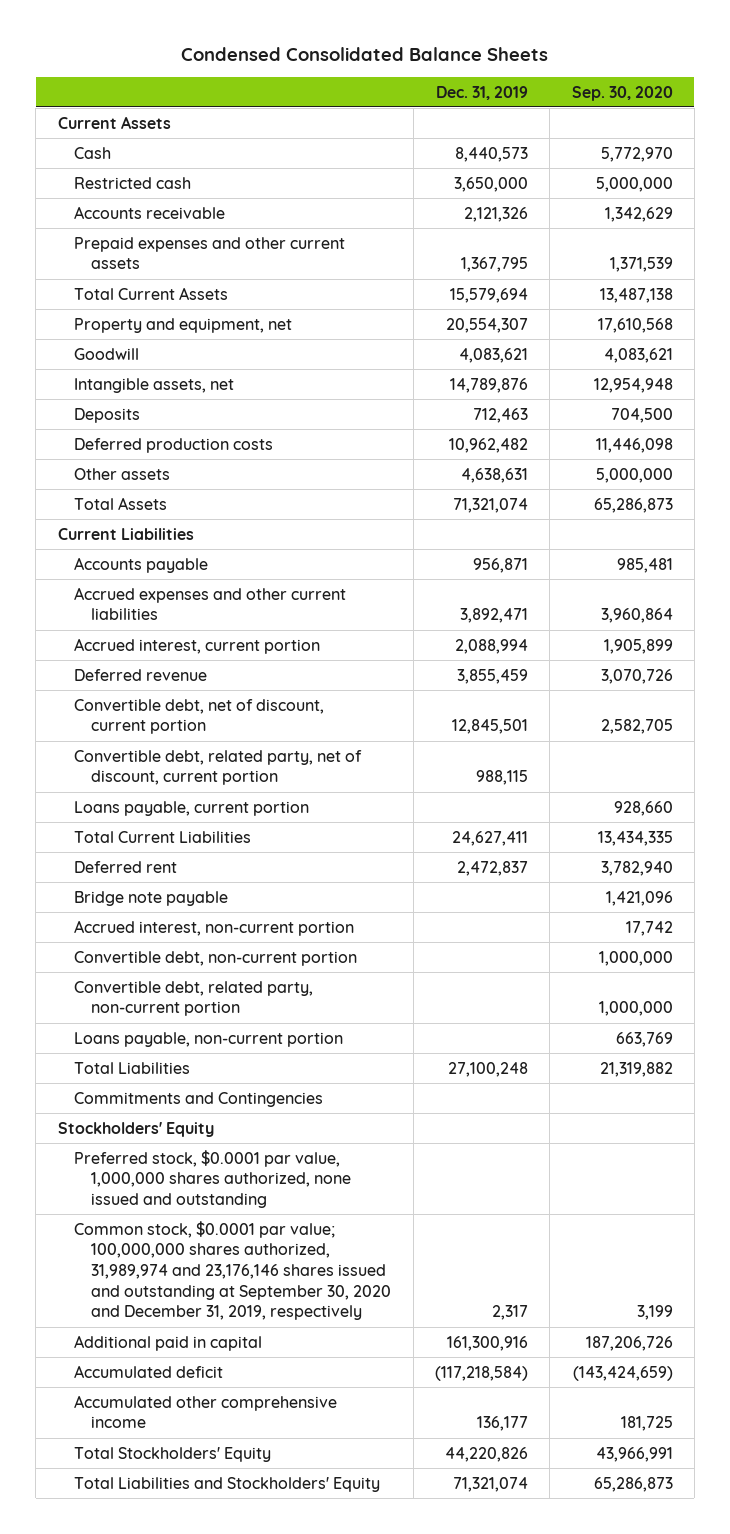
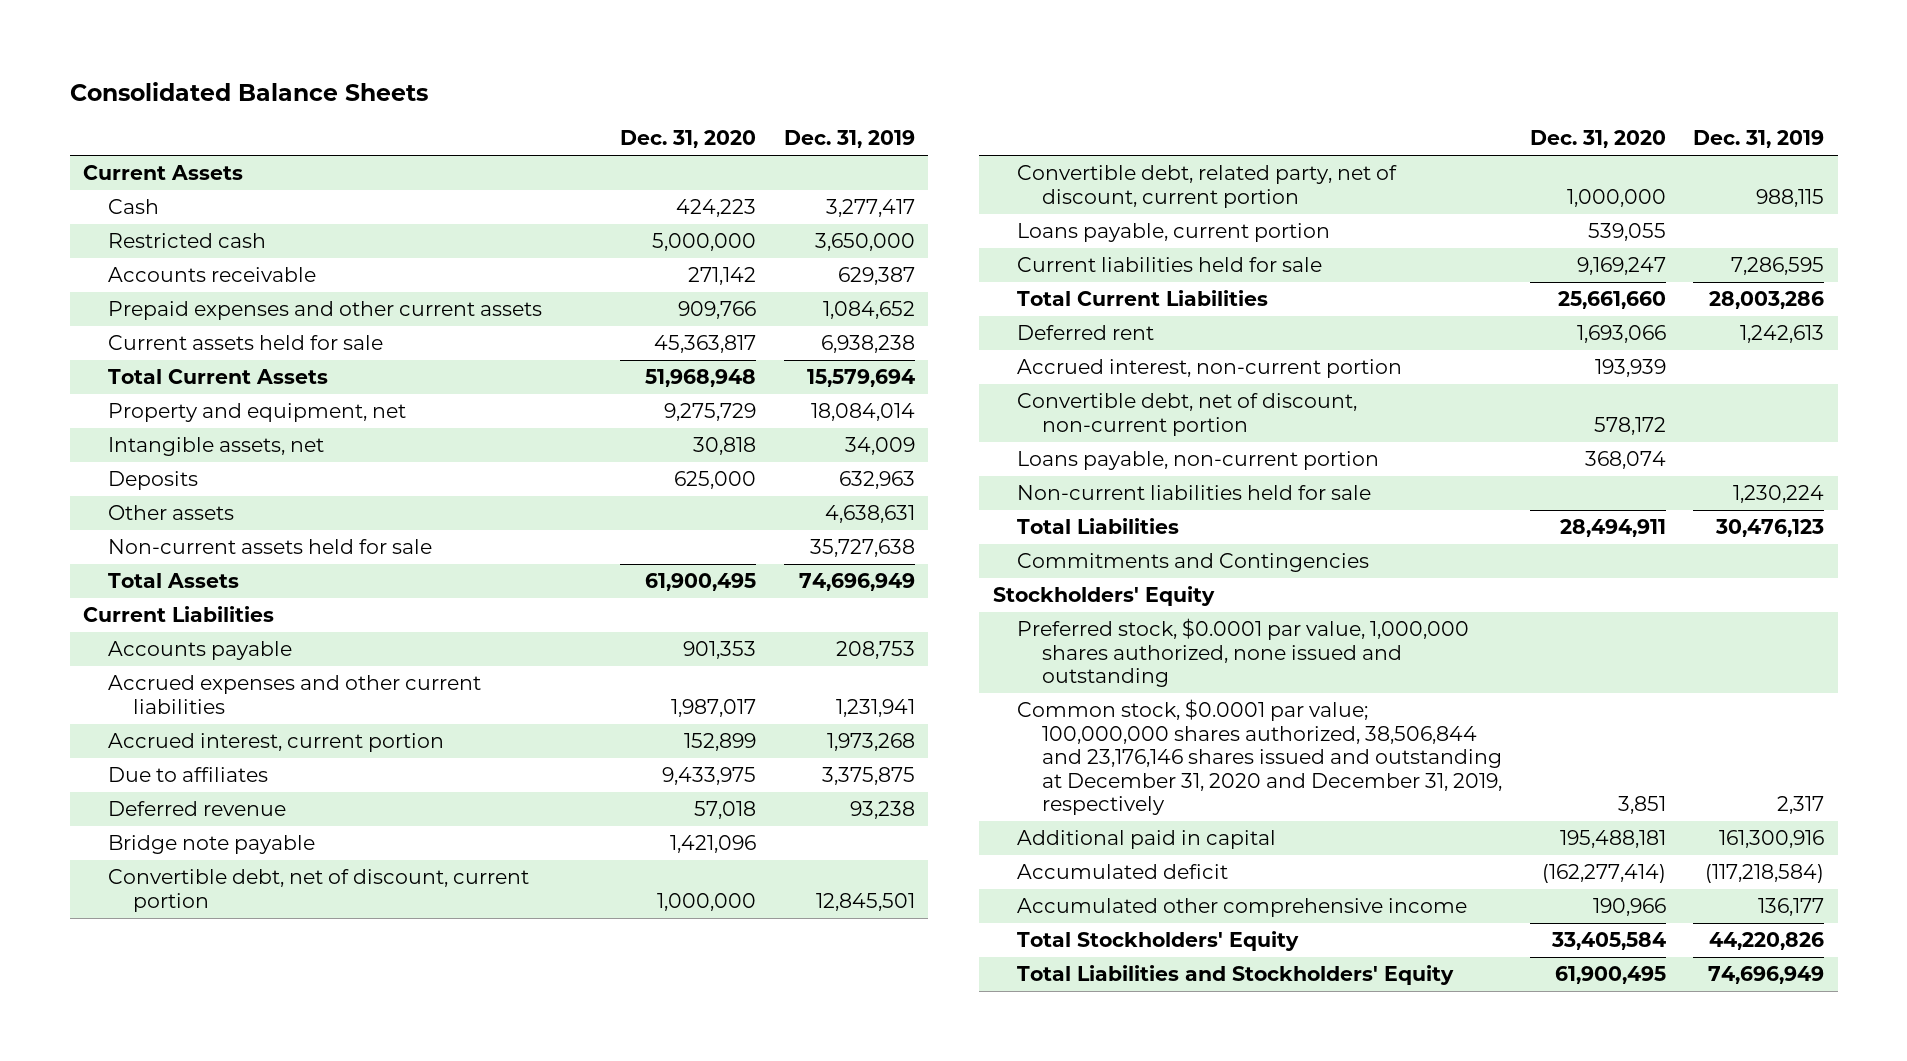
[181,46,549,61] Condensed Consolidated Balance Sheets -> [69,82,428,102] Consolidated Balance Sheets
[571,85,673,101] Sep. 30, 2020 -> none
none -> [620,130,757,149] Dec. 31, 2020
[455,146,529,162] 8,440,573 -> [825,199,915,218] 3,277,417
[464,206,529,222] 2,121,326 -> [837,267,915,286] 629,387
[461,257,529,273] 1,367,795 -> [822,301,915,320] 1,084,652
none -> [108,335,384,351] Current assets held for sale
[74,347,140,360] Goodwill -> none
[74,437,274,453] Deferred production costs -> none
[446,317,529,333] 20,554,307 -> [810,403,915,422] 18,084,014
[450,377,529,393] 14,789,876 -> [844,437,915,456] 34,009
[473,407,529,423] 712,463 -> [838,471,915,490] 632,963
none -> [108,539,433,555] Non-current assets held for sale
[453,497,529,513] 71,321,074 -> [798,573,915,592] 74,696,949
[473,557,529,573] 956,871 -> [835,641,915,660] 208,753
[460,608,529,624] 3,892,471 -> [835,698,915,717] 1,231,941
[455,638,529,654] 2,088,994 -> [826,733,915,752] 1,973,268
none -> [108,767,269,783] Due to affiliates
[457,668,529,684] 3,855,459 -> [849,801,915,820] 93,238
[74,890,229,906] Bridge note payable -> [108,835,316,855] Bridge note payable
none -> [1017,257,1323,273] Current liabilities held for sale
[452,830,529,846] 24,627,411 -> [1708,291,1824,310] 28,003,286
[457,860,529,876] 2,472,837 -> [1739,325,1824,344] 1,242,613
[74,980,314,1017] Convertible debt, related party, non-current portion -> none
[74,950,358,966] Convertible debt, non-current portion -> [1017,393,1358,436] Convertible debt, net of discount, non-current portion
none -> [1017,485,1372,501] Non-current liabilities held for sale
[448,1061,529,1077] 27,100,248 -> [1714,519,1824,538] 30,476,123
[74,1220,392,1321] Common stock, $0.0001 par value; 100,000,000 shares authorized, 31,989,974 and 23,176,146 shares issued and outstanding at September 30, 2020 and December 31, 2019, respectively -> [1017,699,1503,816] Common stock, $0.0001 par value; 100,000,000 shares authorized, 38,506,844 and 23,176,146 shares issued and outstanding at December 31, 2020 and December 31, 2019, respectively
[453,1476,529,1492] 71,321,074 -> [1707,966,1824,985] 74,696,949

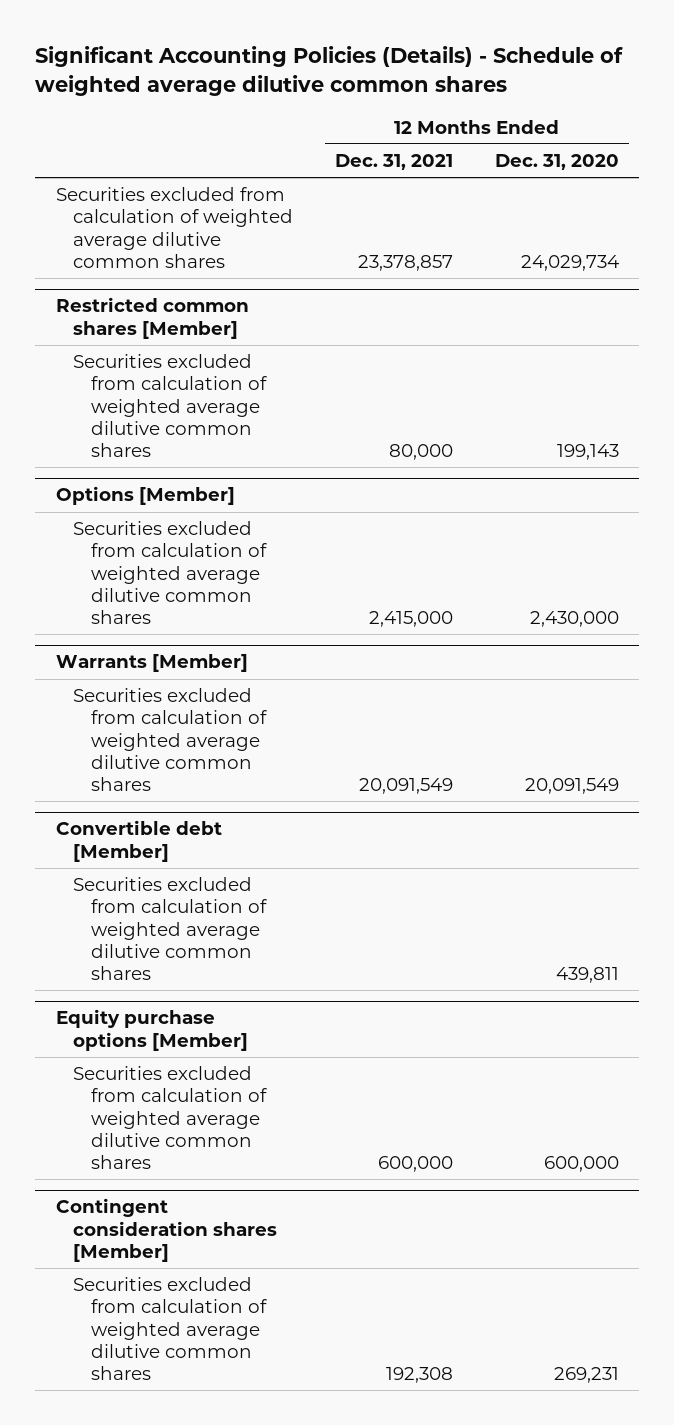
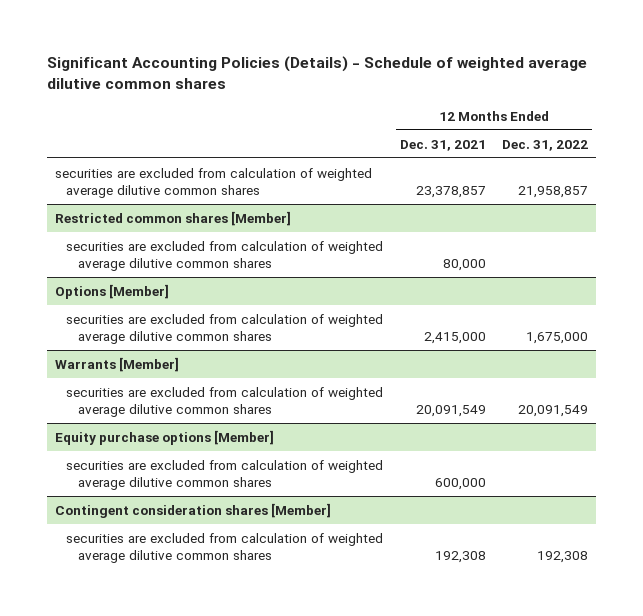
[494,153,619,170] Dec. 31, 2020 -> none
none -> [501,139,588,151] Dec. 31, 2022
[55,187,294,268] Securities excluded from calculation of weighted average dilutive common shares -> [54,167,372,198] securities are excluded from calculation of weighted average dilutive common shares
[73,354,268,458] Securities excluded from calculation of weighted average dilutive common shares -> [66,240,384,271] securities are excluded from calculation of weighted average dilutive common shares
[73,521,268,625] Securities excluded from calculation of weighted average dilutive common shares -> [66,313,384,344] securities are excluded from calculation of weighted average dilutive common shares
[55,820,222,862] Convertible debt [Member] -> none
[73,877,268,981] Securities excluded from calculation of weighted average dilutive common shares -> none
[73,688,268,792] Securities excluded from calculation of weighted average dilutive common shares -> [66,386,384,417] securities are excluded from calculation of weighted average dilutive common shares
[73,1066,268,1170] Securities excluded from calculation of weighted average dilutive common shares -> [66,459,384,490] securities are excluded from calculation of weighted average dilutive common shares
[73,1277,268,1381] Securities excluded from calculation of weighted average dilutive common shares -> [66,532,384,563] securities are excluded from calculation of weighted average dilutive common shares

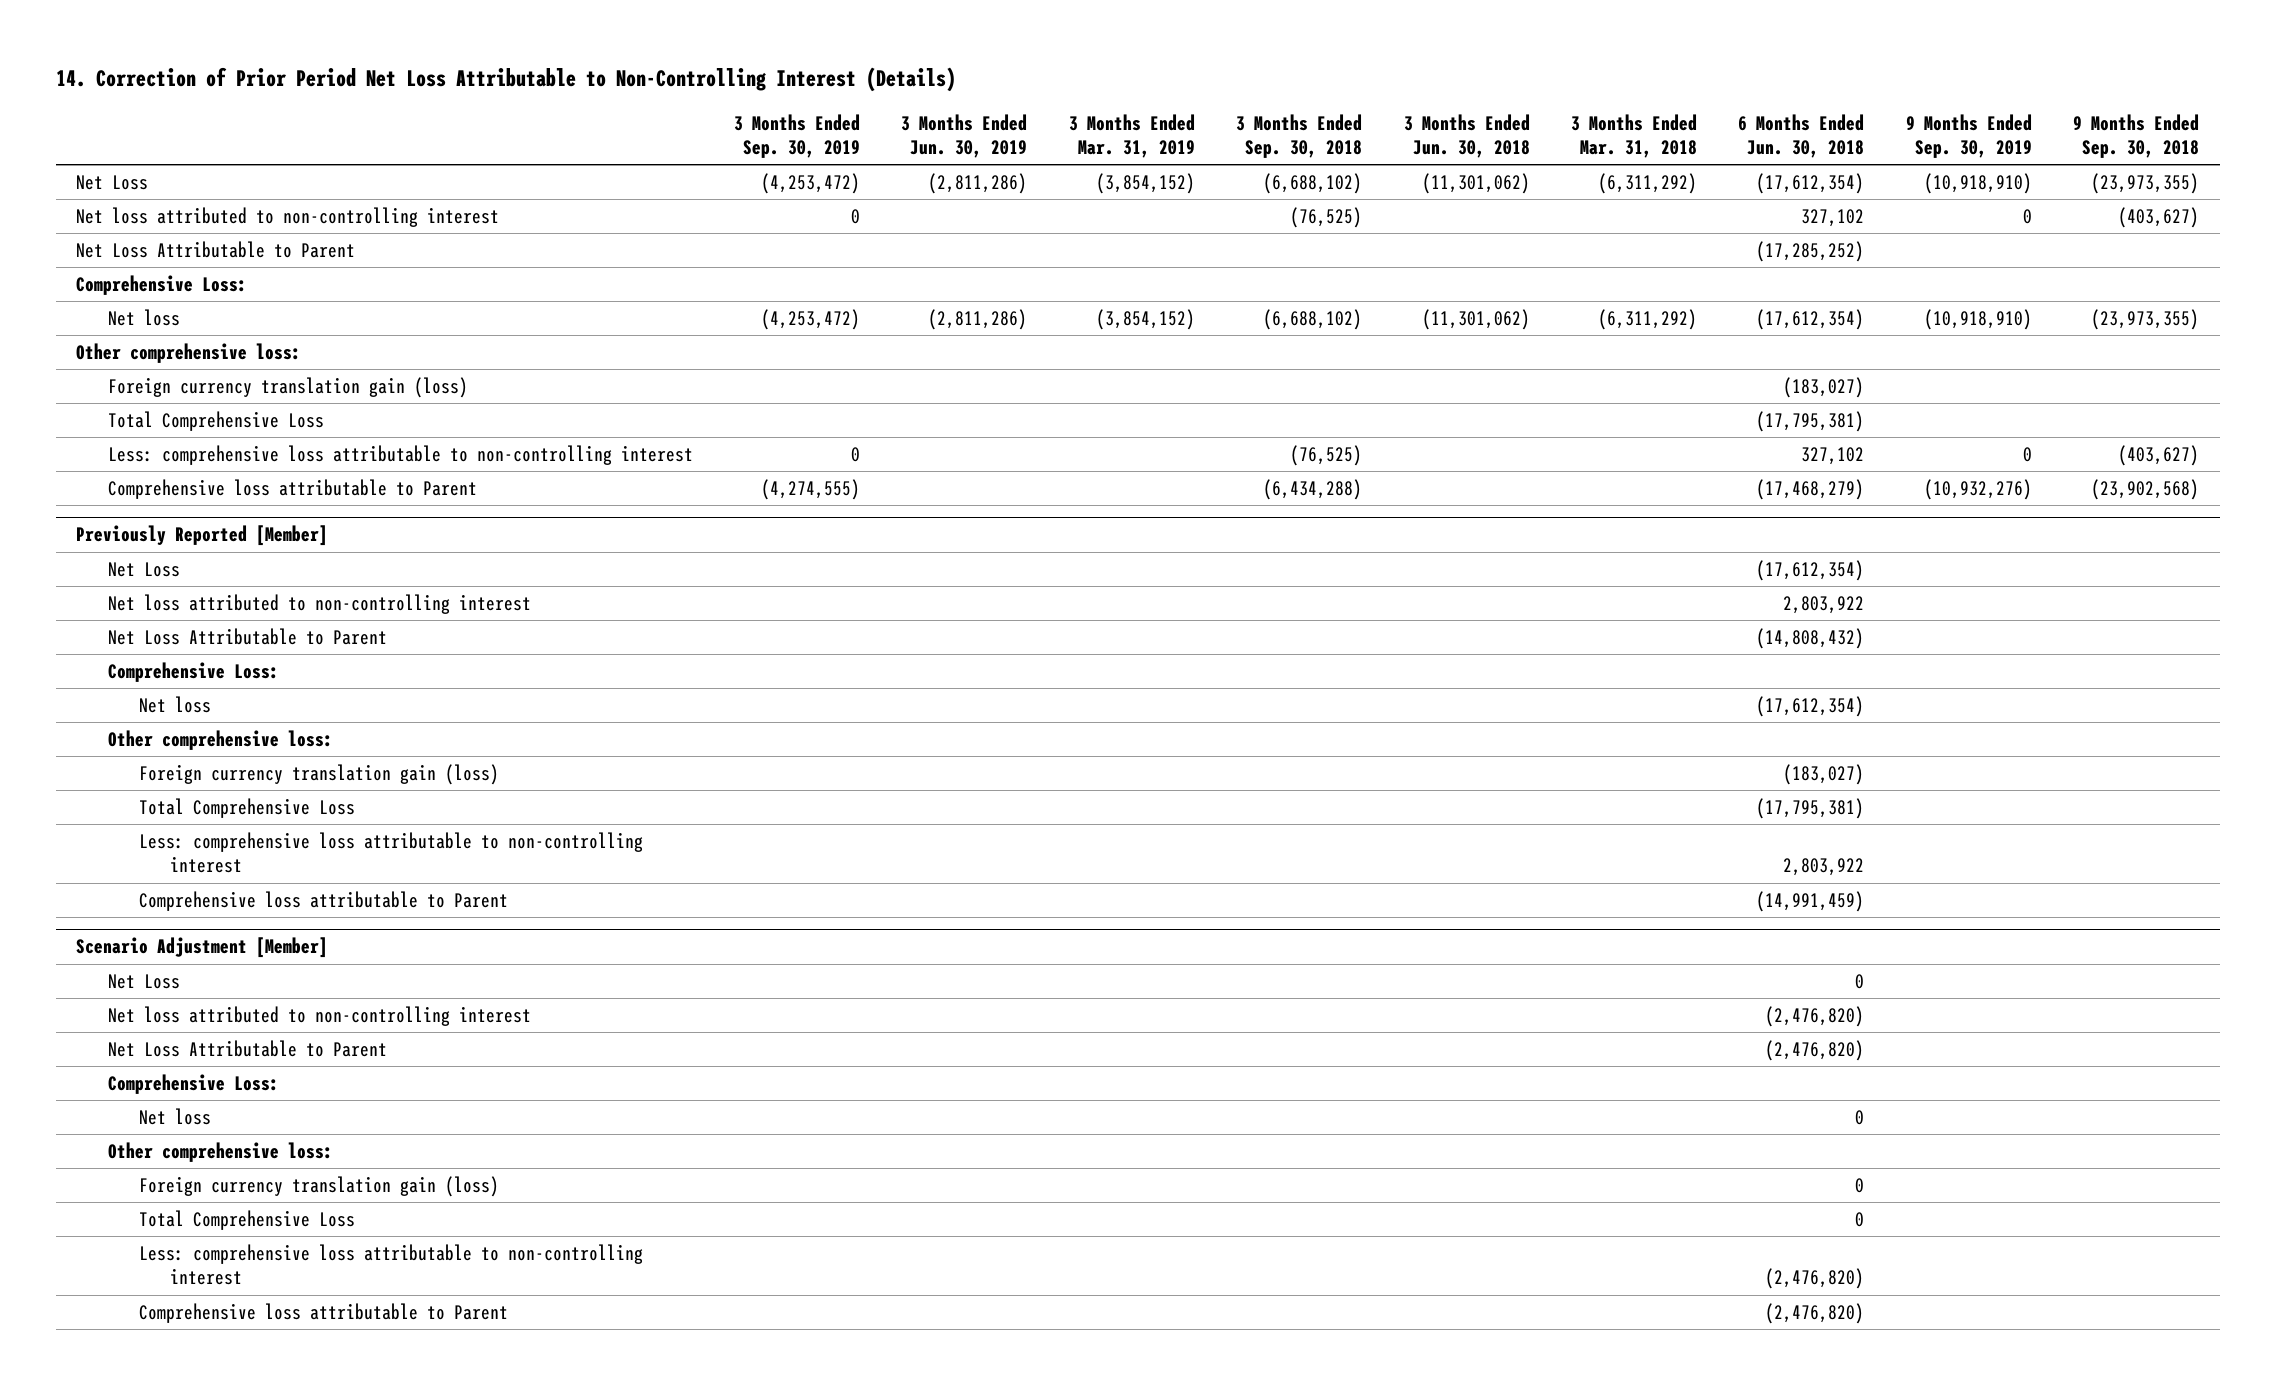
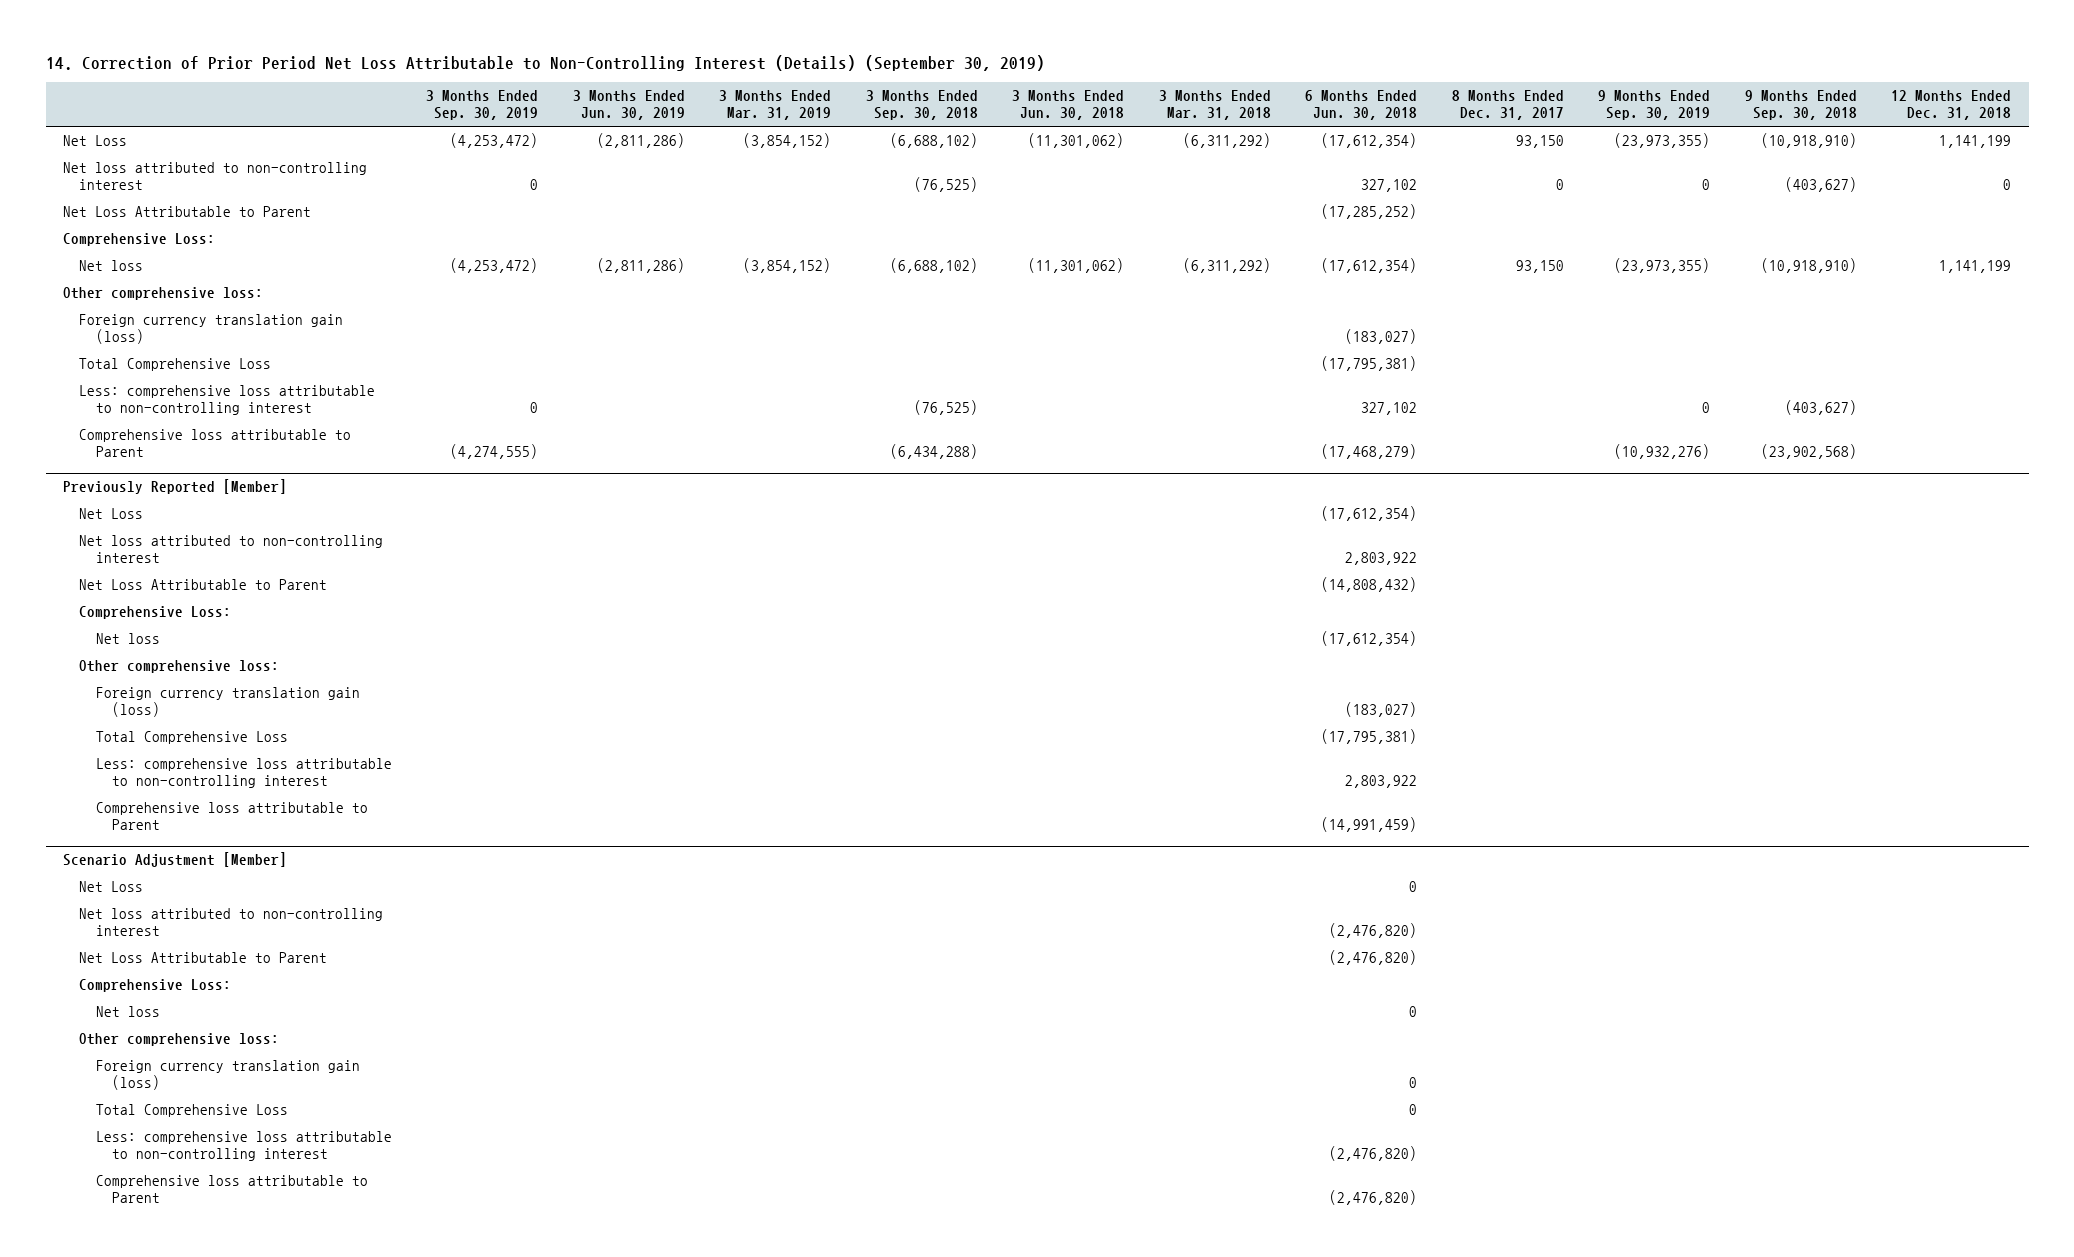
[55,67,956,93] 14. Correction of Prior Period Net Loss Attributable to Non-Controlling Interest (Details) -> [45,55,1045,72] 14. Correction of Prior Period Net Loss Attributable to Non-Controlling Interest (Details) (September 30, 2019)
none -> [1451,90,1564,121] 8 Months Ended Dec. 31, 2017
none -> [1891,90,2012,121] 12 Months Ended Dec. 31, 2018
[1923,173,2032,195] (10,918,910) -> [1614,132,1711,148] (23,973,355)
[2091,173,2200,195] (23,973,355) -> [1760,132,1857,148] (10,918,910)
[1923,309,2032,331] (10,918,910) -> [1614,257,1711,273] (23,973,355)
[2091,309,2200,331] (23,973,355) -> [1760,257,1857,273] (10,918,910)

